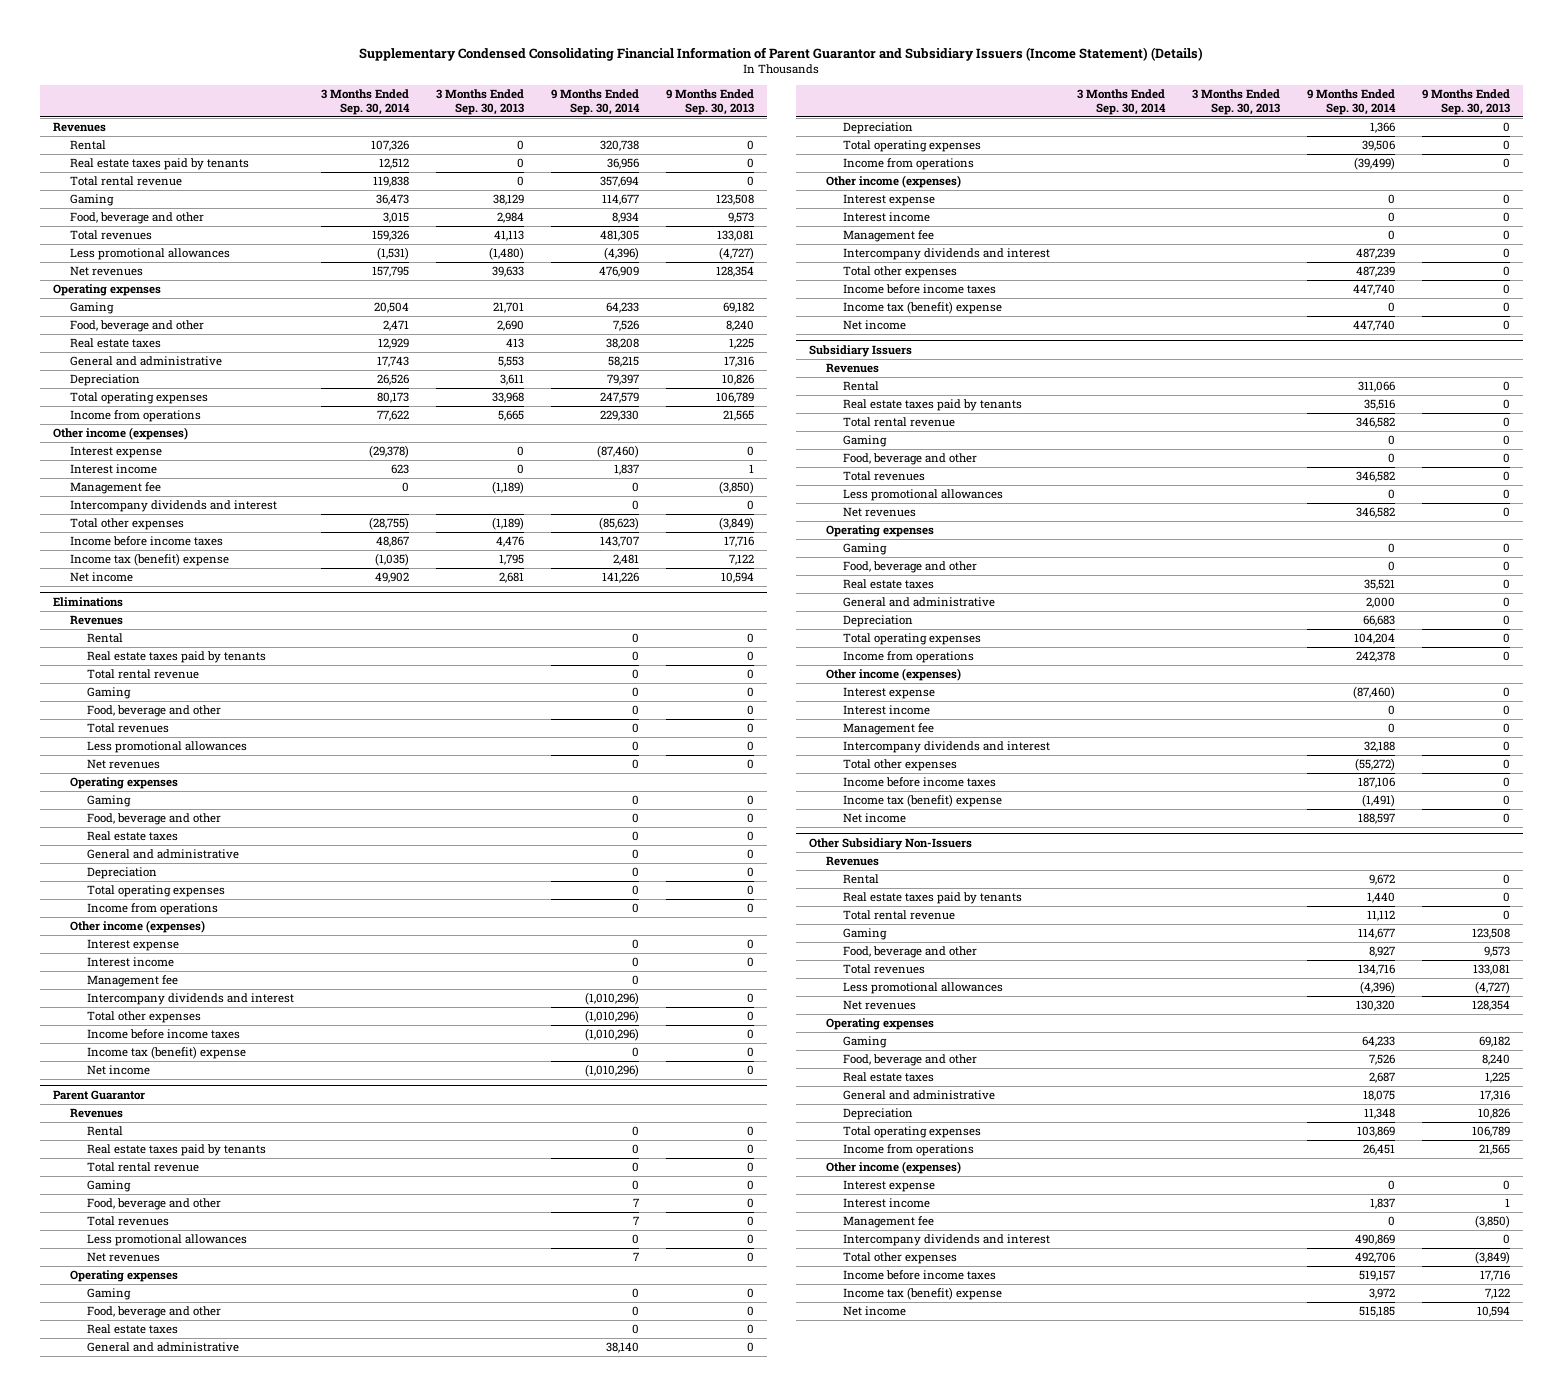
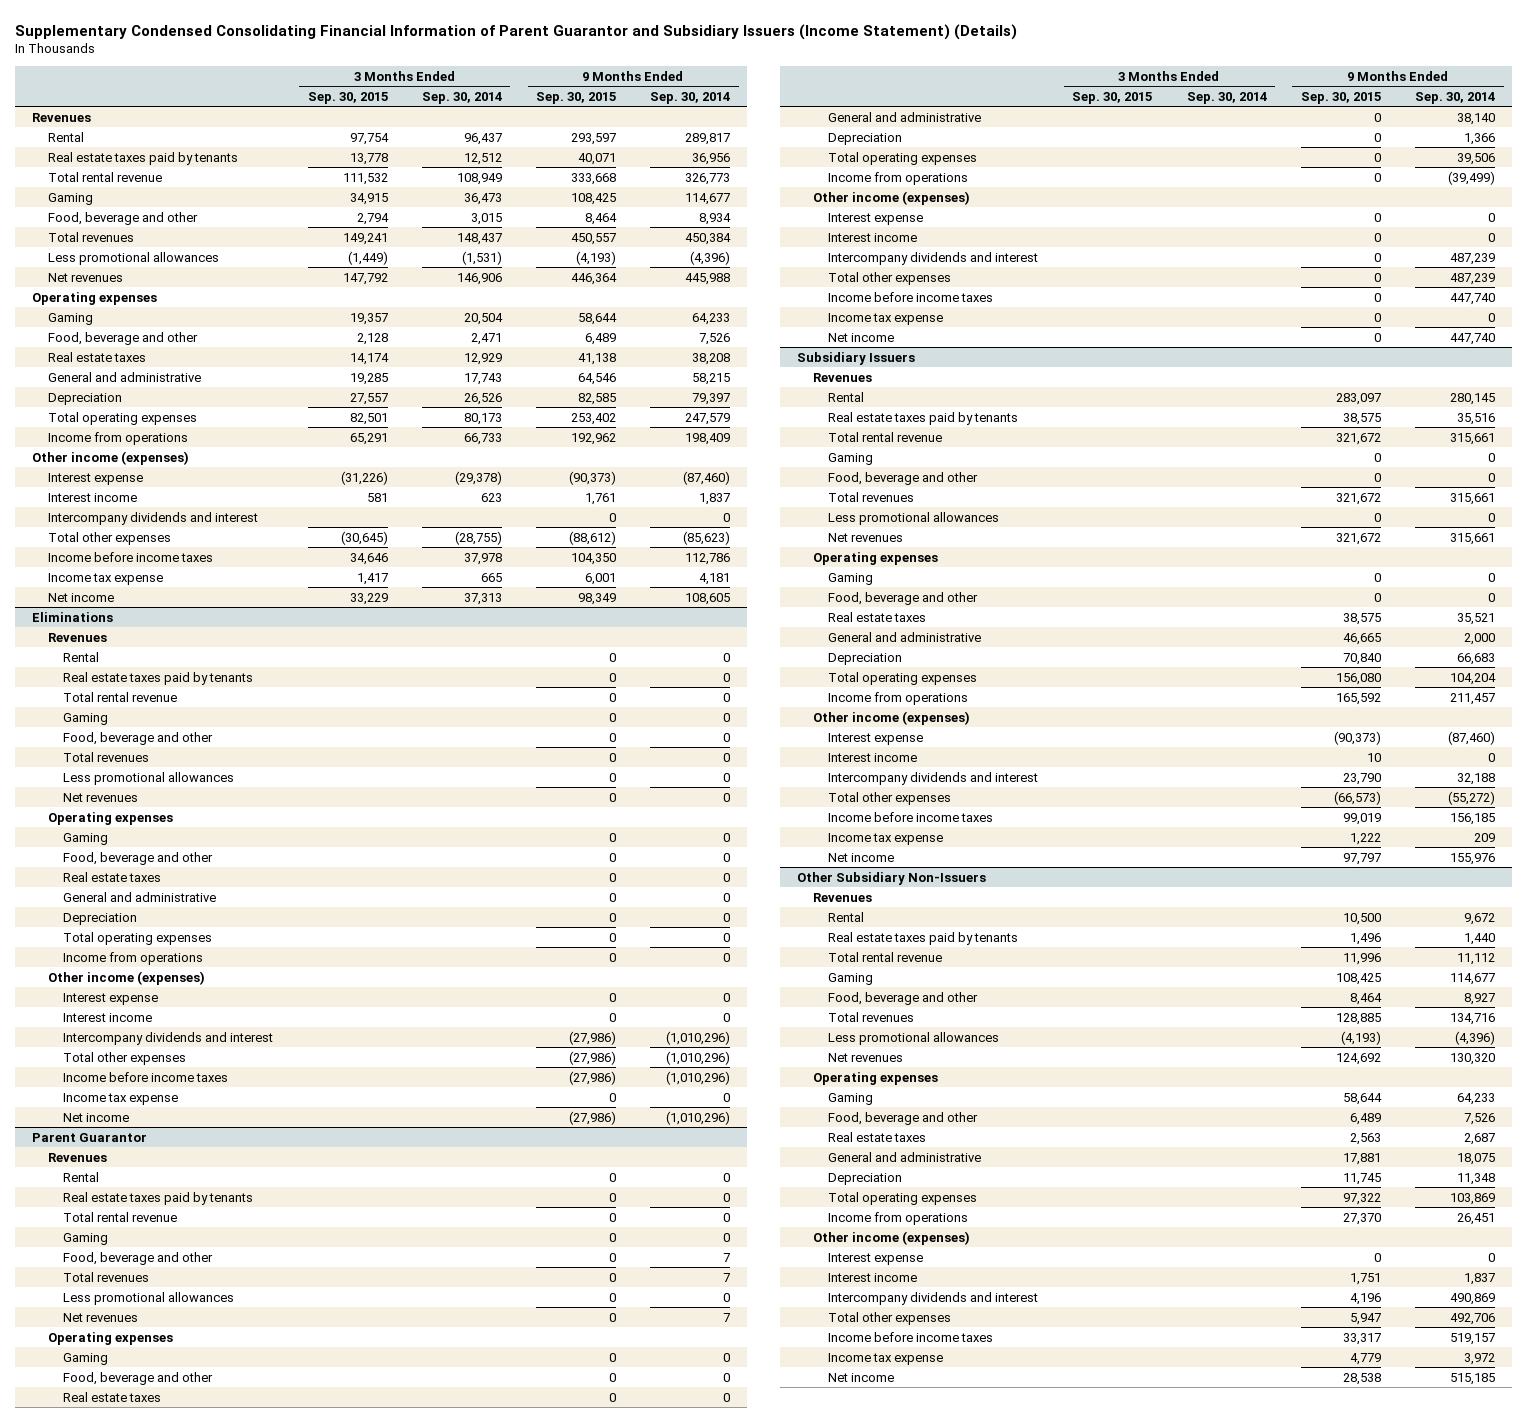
[436,89,525,115] 3 Months Ended Sep. 30, 2013 -> none
[665,89,754,115] 9 Months Ended Sep. 30, 2013 -> none
none -> [307,91,388,104] Sep. 30, 2015
none -> [536,91,617,104] Sep. 30, 2015
[371,140,410,152] 107,326 -> [463,132,502,145] 96,437
[599,140,639,152] 320,738 -> [685,132,731,145] 289,817
[373,176,410,188] 119,838 -> [456,172,502,185] 108,949
[599,176,639,188] 357,694 -> [685,172,731,185] 326,773
[372,230,410,242] 159,326 -> [456,232,502,245] 148,437
[599,230,639,242] 481,305 -> [685,232,732,245] 450,384
[372,266,410,278] 157,795 -> [456,272,502,285] 146,906
[598,266,639,278] 476,909 -> [685,272,731,285] 445,988
[377,410,410,422] 77,622 -> [463,432,502,445] 66,733
[599,410,639,422] 229,330 -> [685,432,731,445] 198,409
[70,482,162,495] Management fee -> none
[376,536,410,548] 48,867 -> [463,552,502,565] 37,978
[599,536,639,548] 143,707 -> [685,552,731,565] 112,786
[70,553,230,567] Income tax (benefit) expense -> [47,572,163,585] Income tax expense
[375,553,410,567] (1,035) -> [480,572,502,582] 665
[612,554,639,566] 2,481 -> [699,572,731,585] 4,181
[375,572,410,584] 49,902 -> [463,592,502,605] 37,313
[601,572,639,584] 141,226 -> [685,592,731,605] 108,605
[87,975,179,988] Management fee -> none
[87,1046,247,1060] Income tax (benefit) expense -> [63,1092,179,1105] Income tax expense
[843,230,935,243] Management fee -> none
[843,301,1003,315] Income tax (benefit) expense -> [828,312,944,325] Income tax expense
[1357,381,1395,393] 311,066 -> [1450,392,1496,405] 280,145
[1355,417,1395,429] 346,582 -> [1450,432,1496,445] 315,661
[1355,471,1395,483] 346,582 -> [1450,492,1496,505] 315,661
[1355,507,1395,519] 346,582 -> [1450,532,1496,545] 315,661
[1355,651,1395,663] 242,378 -> [1450,692,1496,705] 211,457
[843,723,935,736] Management fee -> none
[1357,777,1395,789] 187,106 -> [1450,812,1496,825] 156,185
[843,794,1003,808] Income tax (benefit) expense -> [828,832,944,845] Income tax expense
[1361,794,1395,808] (1,491) -> [1474,832,1496,842] 209
[1357,813,1395,825] 188,597 -> [1450,852,1496,865] 155,976
[843,1216,935,1229] Management fee -> none
[843,1287,1003,1301] Income tax (benefit) expense -> [828,1352,944,1365] Income tax expense

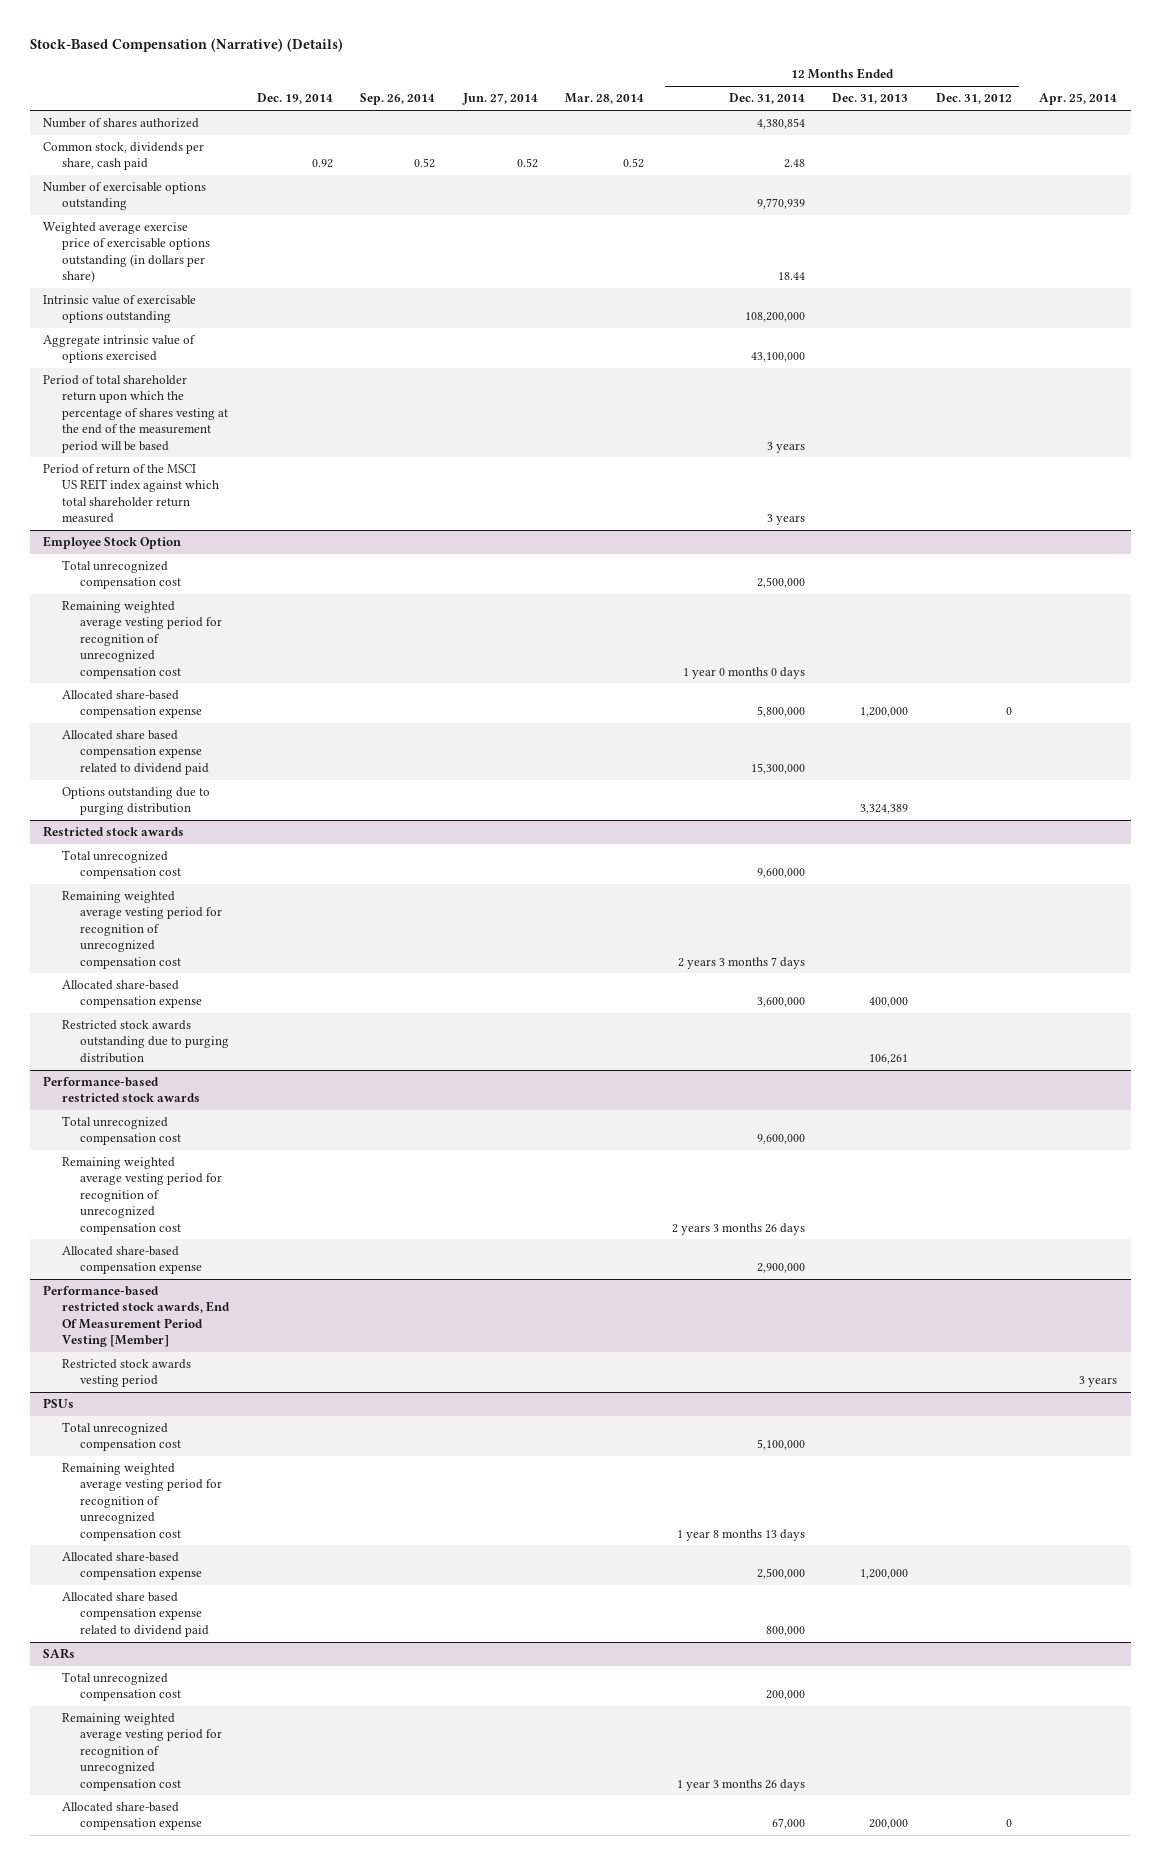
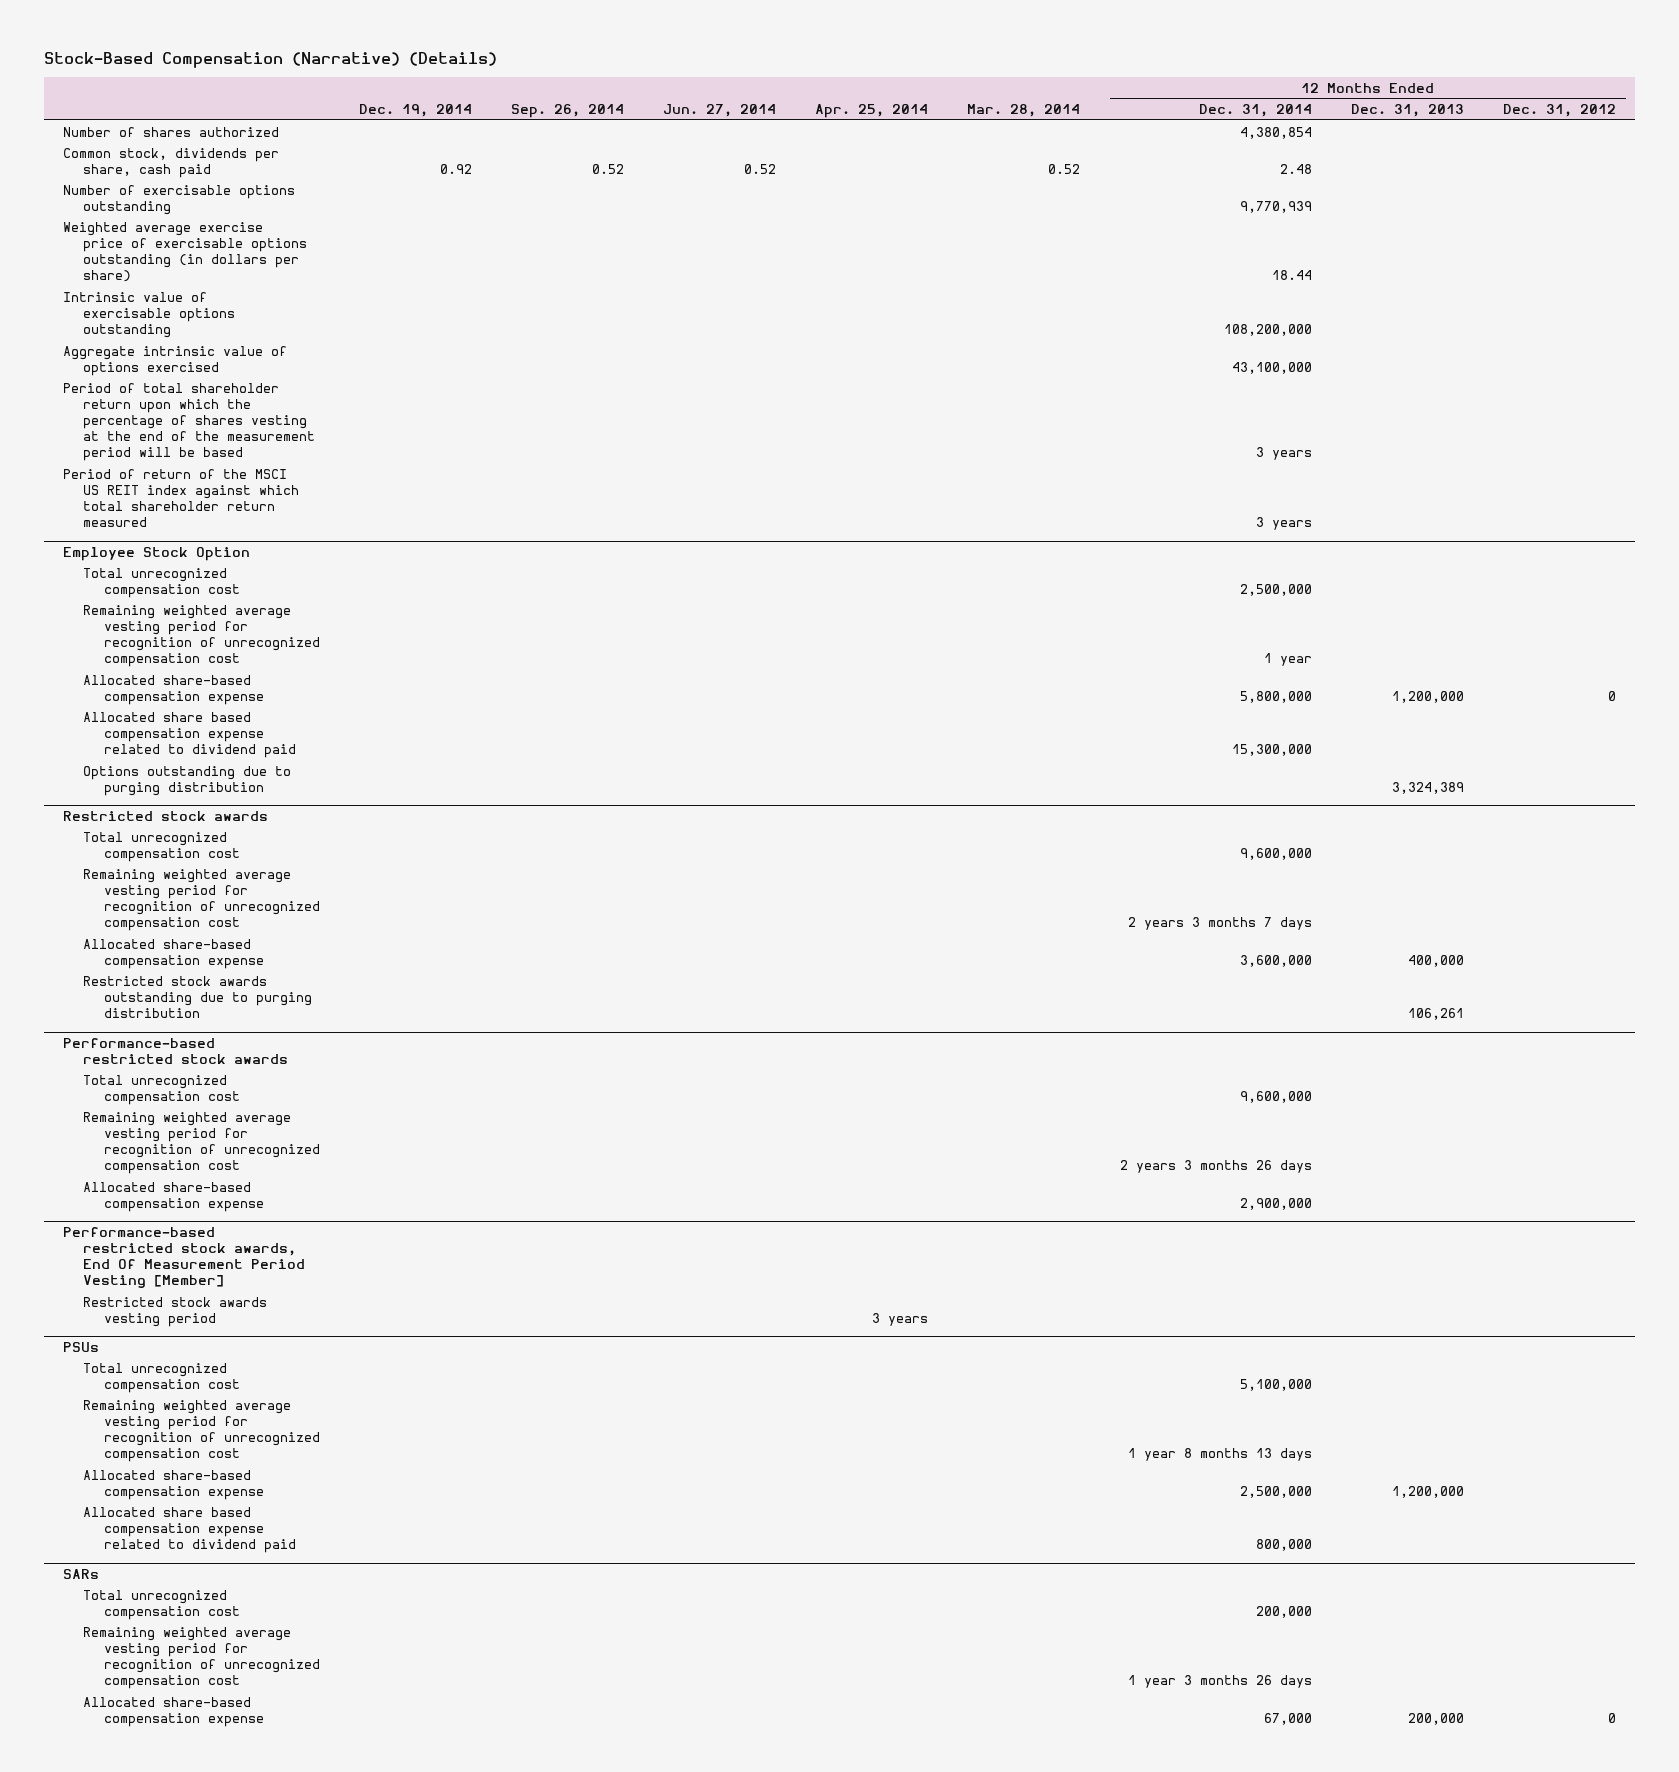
[682,666,805,679] 1 year 0 months 0 days -> [1263,653,1312,667] 1 year

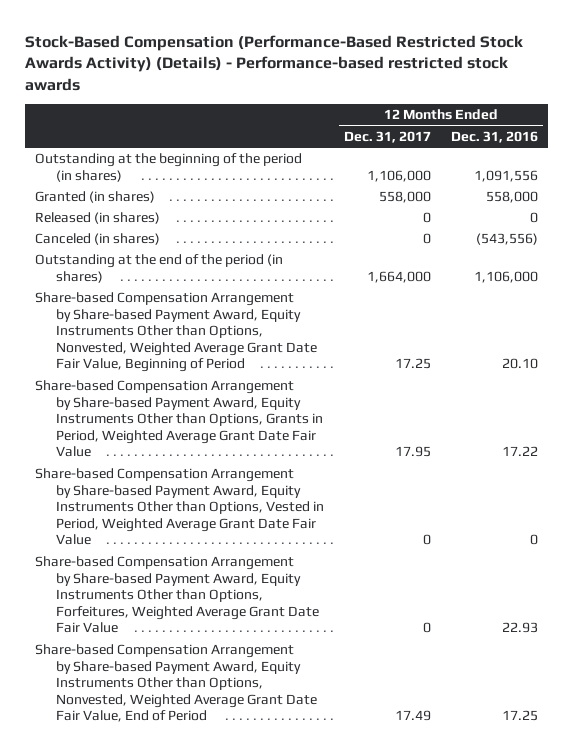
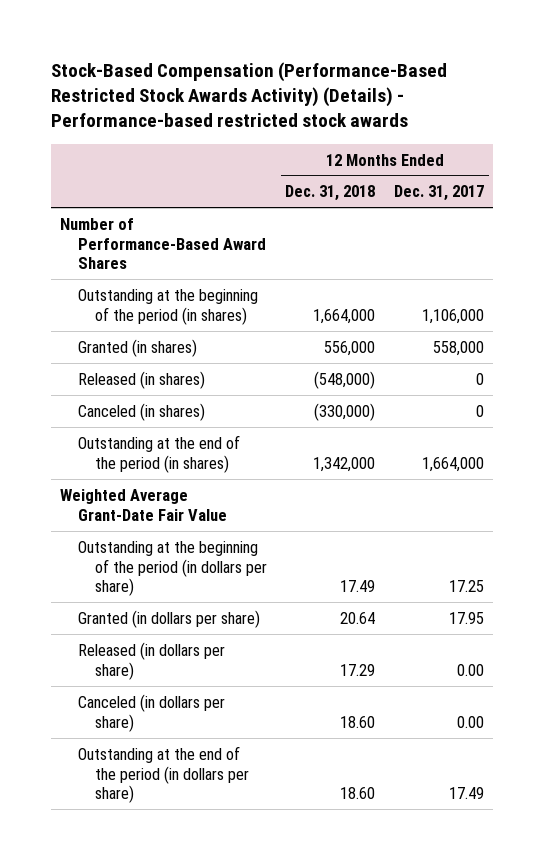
[451,130,539,143] Dec. 31, 2016 -> none
none -> [285,185,376,202] Dec. 31, 2018
none -> [60,217,266,270] Number of Performance-Based Award Shares
[34,468,325,546] Share-based Compensation Arrangement by Share-based Payment Award, Equity Instruments Other than Options, Vested in Period, Weighted Average Grant Date Fair Value -> none
[34,556,320,634] Share-based Compensation Arrangement by Share-based Payment Award, Equity Instruments Other than Options, Forfeitures, Weighted Average Grant Date Fair Value -> none
none -> [60,488,227,521] Weighted Average Grant-Date Fair Value
[34,292,318,373] Share-based Compensation Arrangement by Share-based Payment Award, Equity Instruments Other than Options, Nonvested, Weighted Average Grant Date Fair Value, Beginning of Period -> [77,540,267,597] Outstanding at the beginning of the period (in dollars per share)
[34,380,324,458] Share-based Compensation Arrangement by Share-based Payment Award, Equity Instruments Other than Options, Grants in Period, Weighted Average Grant Date Fair Value -> [77,609,260,628] Granted (in dollars per share)
none -> [77,641,225,680] Released (in dollars per share)
none -> [77,693,225,732] Canceled (in dollars per share)
[34,644,318,723] Share-based Compensation Arrangement by Share-based Payment Award, Equity Instruments Other than Options, Nonvested, Weighted Average Grant Date Fair Value, End of Period -> [77,745,249,804] Outstanding at the end of the period (in dollars per share)

